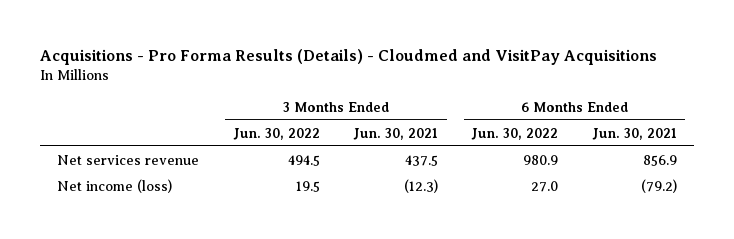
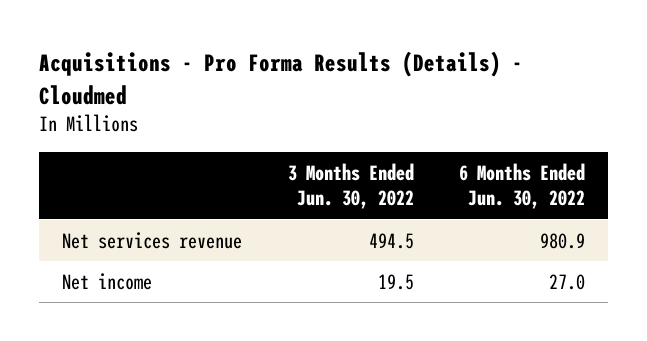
[39,49,657,66] Acquisitions - Pro Forma Results (Details) - Cloudmed and VisitPay Acquisitions -> [39,51,524,105] Acquisitions - Pro Forma Results (Details) - Cloudmed
[352,127,438,140] Jun. 30, 2021 -> none
[591,127,677,140] Jun. 30, 2021 -> none
[57,178,173,193] Net income (loss) -> [62,272,153,290] Net income

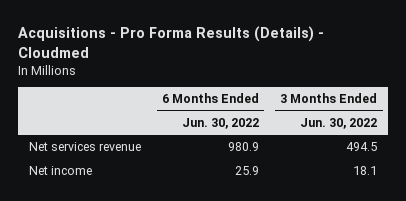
[377,273,414,290] 19.5 -> [353,166,378,176] 18.1
[548,273,585,290] 27.0 -> [235,166,260,176] 25.9

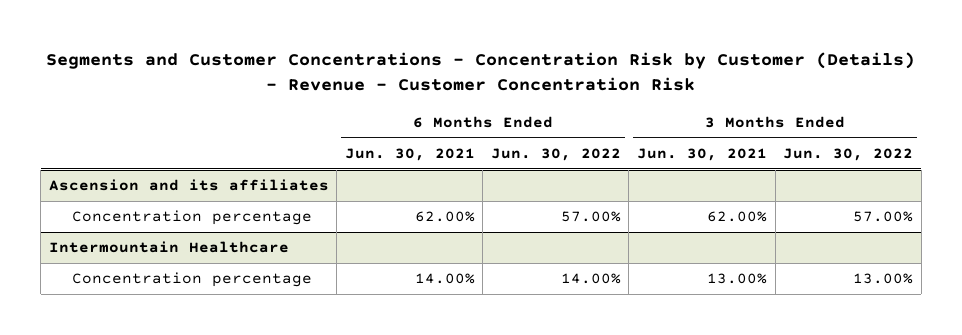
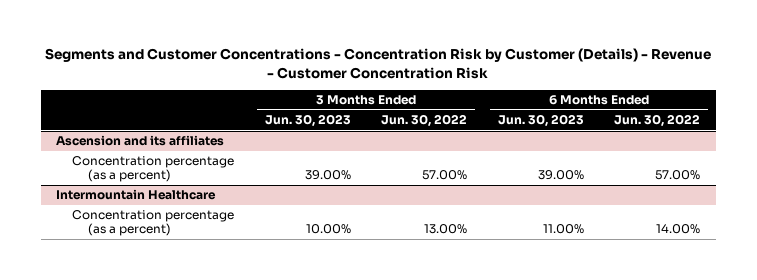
[344,147,475,161] Jun. 30, 2021 -> none
[637,147,768,161] Jun. 30, 2021 -> none
none -> [264,114,351,128] Jun. 30, 2023
none -> [497,114,584,128] Jun. 30, 2023
[71,210,312,226] Concentration percentage -> [72,156,235,183] Concentration percentage (as a percent)
[71,272,312,288] Concentration percentage -> [72,210,235,237] Concentration percentage (as a percent)

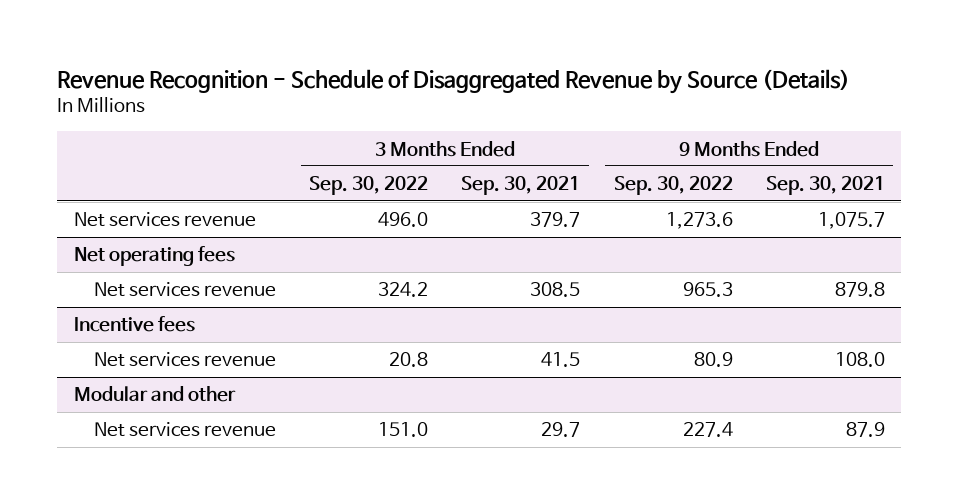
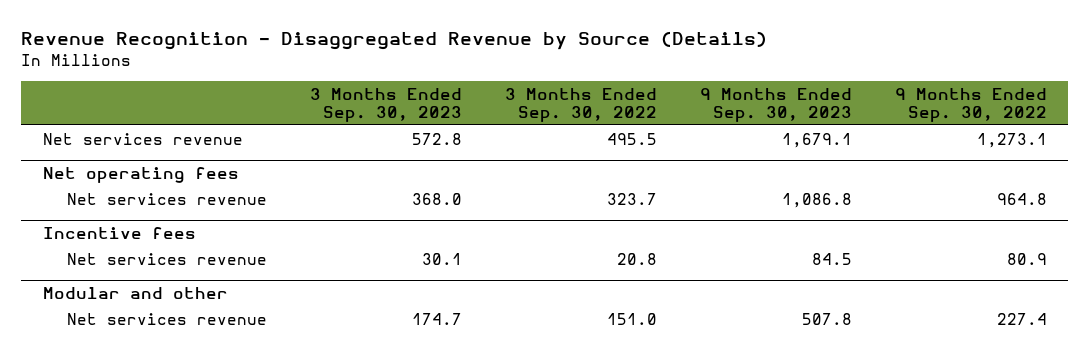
[57,68,851,94] Revenue Recognition - Schedule of Disaggregated Revenue by Source (Details) -> [21,31,768,51] Revenue Recognition - Disaggregated Revenue by Source (Details)
[461,176,581,196] Sep. 30, 2021 -> none
[765,176,885,196] Sep. 30, 2021 -> none
none -> [309,87,462,122] 3 Months Ended Sep. 30, 2023
none -> [699,87,852,122] 9 Months Ended Sep. 30, 2023
[378,212,429,228] 496.0 -> [606,132,657,145] 495.5
[665,212,733,230] 1,273.6 -> [976,132,1047,148] 1,273.1
[378,282,429,298] 324.2 -> [606,192,657,205] 323.7
[682,282,733,298] 965.3 -> [996,192,1047,205] 964.8

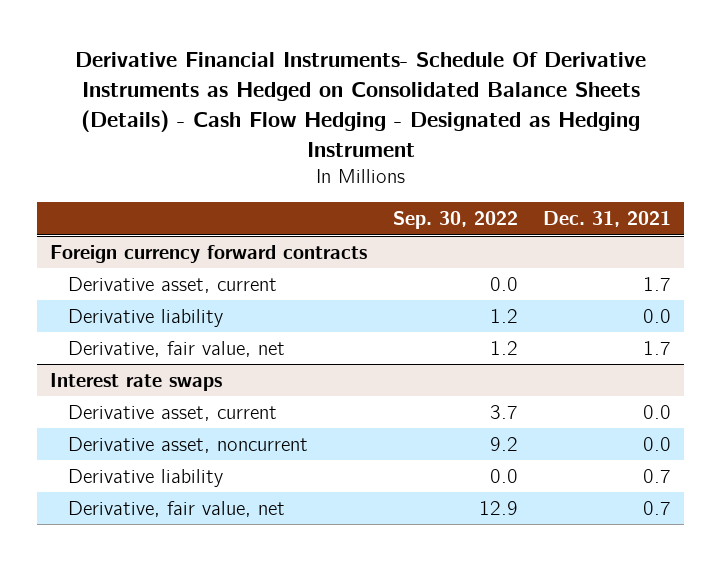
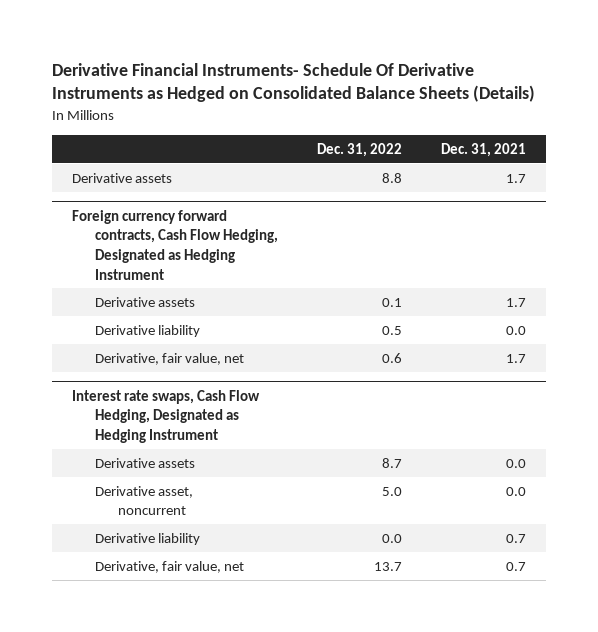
[74,52,646,158] Derivative Financial Instruments- Schedule Of Derivative Instruments as Hedged on Consolidated Balance Sheets (Details) - Cash Flow Hedging - Designated as Hedging Instrument -> [52,62,536,103] Derivative Financial Instruments- Schedule Of Derivative Instruments as Hedged on Consolidated Balance Sheets (Details)
[392,211,518,230] Sep. 30, 2022 -> none
none -> [316,142,402,157] Dec. 31, 2022
[50,244,368,263] Foreign currency forward contracts -> none
[68,276,278,293] Derivative asset, current -> [71,172,172,183] Derivative assets
none -> [71,209,278,280] Foreign currency forward contracts, Cash Flow Hedging, Designated as Hedging Instrument
none -> [94,296,195,307] Derivative assets
[50,372,223,391] Interest rate swaps -> none
none -> [71,389,260,443] Interest rate swaps, Cash Flow Hedging, Designated as Hedging Instrument
[68,404,278,421] Derivative asset, current -> [94,457,195,468] Derivative assets

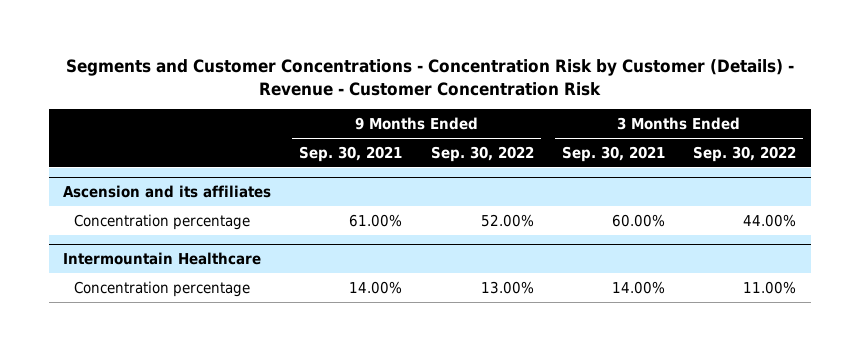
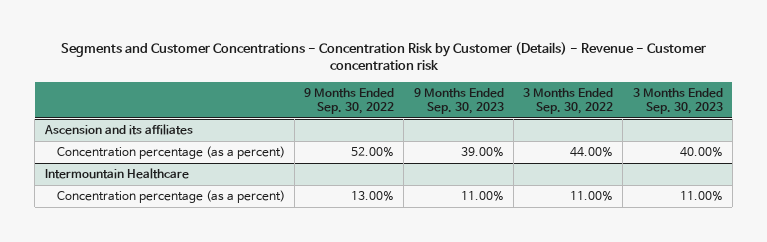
[65,58,794,96] Segments and Customer Concentrations - Concentration Risk by Customer (Details) - Revenue - Customer Concentration Risk -> [60,41,706,71] Segments and Customer Concentrations - Concentration Risk by Customer (Details) - Revenue - Customer concentration risk
[299,145,403,162] Sep. 30, 2021 -> none
[562,145,666,162] Sep. 30, 2021 -> none
none -> [413,87,504,114] 9 Months Ended Sep. 30, 2023
none -> [632,87,723,114] 3 Months Ended Sep. 30, 2023
[73,213,250,230] Concentration percentage -> [56,146,285,160] Concentration percentage (as a percent)
[73,280,250,297] Concentration percentage -> [56,190,285,204] Concentration percentage (as a percent)

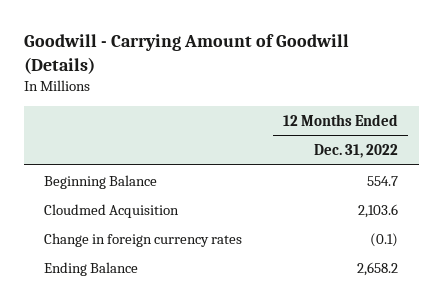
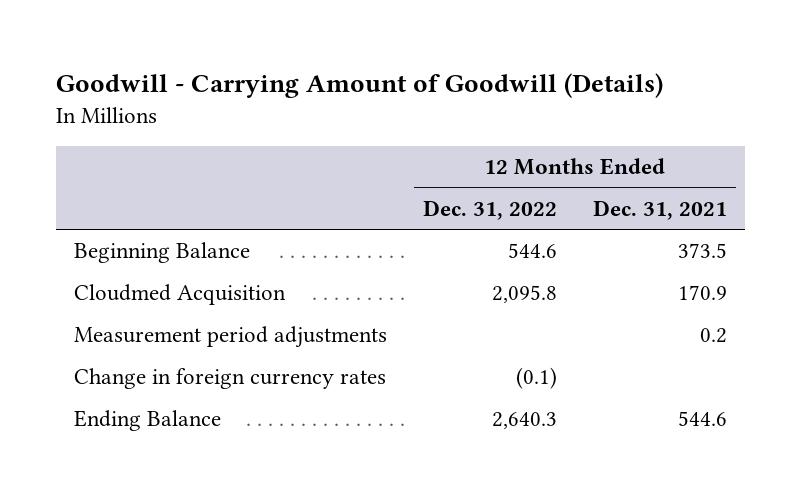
none -> [592,199,727,220] Dec. 31, 2021
[367,175,399,186] 554.7 -> [508,243,558,259] 544.6
[358,203,399,218] 2,103.6 -> [492,285,558,304] 2,095.8
none -> [74,326,388,349] Measurement period adjustments
[357,261,399,276] 2,658.2 -> [492,412,558,430] 2,640.3

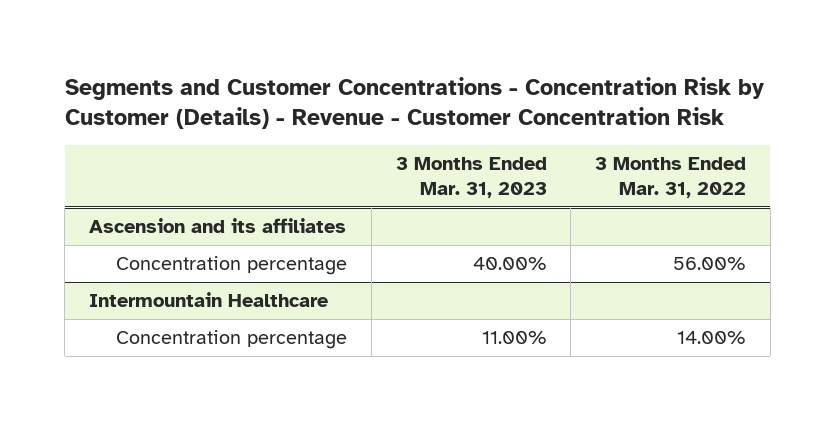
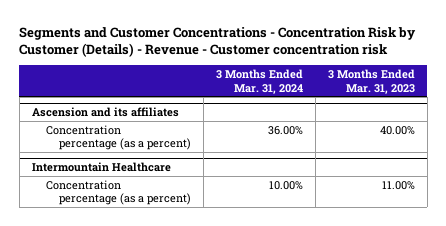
[64,76,764,130] Segments and Customer Concentrations - Concentration Risk by Customer (Details) - Revenue - Customer Concentration Risk -> [19,26,417,58] Segments and Customer Concentrations - Concentration Risk by Customer (Details) - Revenue - Customer concentration risk
[595,156,747,198] 3 Months Ended Mar. 31, 2022 -> none
none -> [216,69,304,94] 3 Months Ended Mar. 31, 2024
[116,255,348,275] Concentration percentage -> [45,124,192,151] Concentration percentage (as a percent)
[116,329,348,349] Concentration percentage -> [45,179,192,206] Concentration percentage (as a percent)

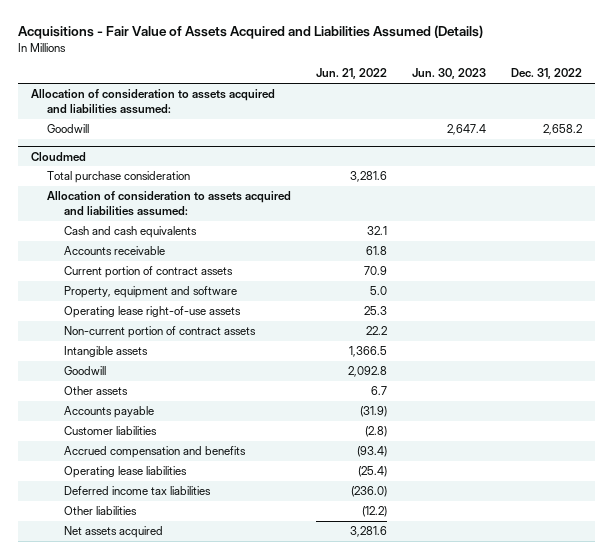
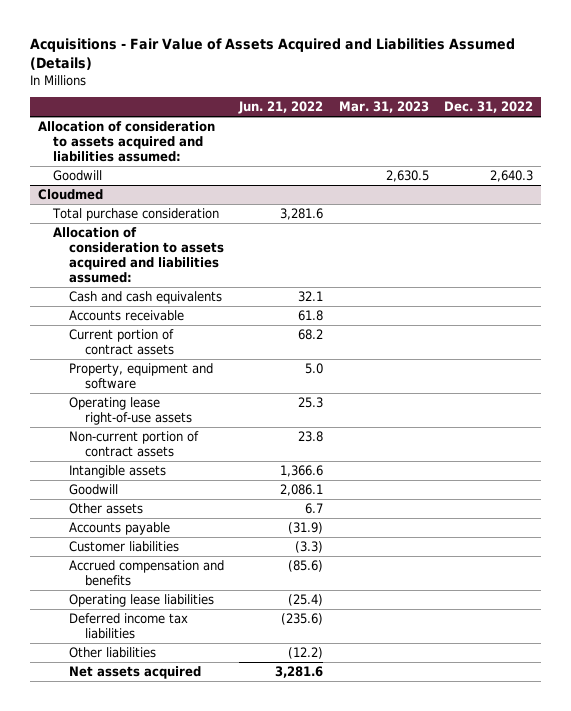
[412,68,487,80] Jun. 30, 2023 -> none
none -> [338,101,429,114] Mar. 31, 2023
[543,124,583,136] 2,658.2 -> [490,170,534,183] 2,640.3
[364,266,388,276] 70.9 -> [298,329,324,341] 68.2
[366,326,388,336] 22.2 -> [298,431,324,443] 23.8
[349,346,388,358] 1,366.5 -> [280,465,324,478] 1,366.6
[348,366,388,378] 2,092.8 -> [280,484,324,497] 2,086.1
[365,426,388,438] (2.8) -> [295,541,324,554] (3.3)
[357,446,388,458] (93.4) -> [288,560,324,573] (85.6)
[351,486,388,498] (236.0) -> [281,613,324,626] (235.6)

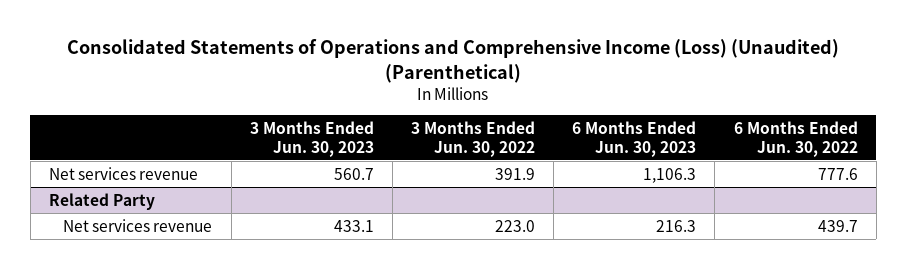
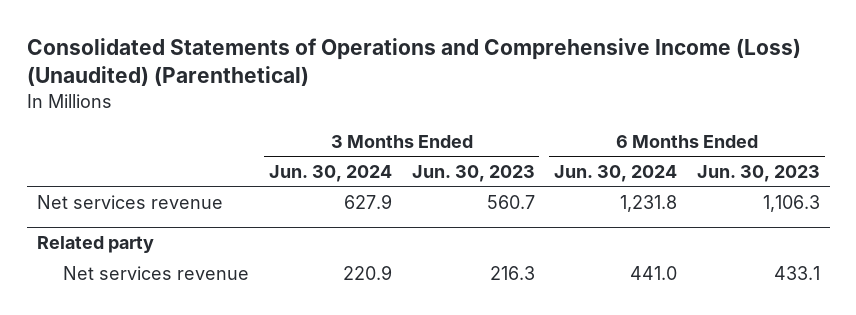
[411,120,536,157] 3 Months Ended Jun. 30, 2022 -> none
[733,120,858,157] 6 Months Ended Jun. 30, 2022 -> none
none -> [268,164,392,182] Jun. 30, 2024
none -> [554,164,678,182] Jun. 30, 2024
[48,192,155,210] Related Party -> [36,236,154,254] Related party
[333,219,374,232] 433.1 -> [489,265,535,280] 216.3
[656,219,697,232] 216.3 -> [773,265,820,280] 433.1

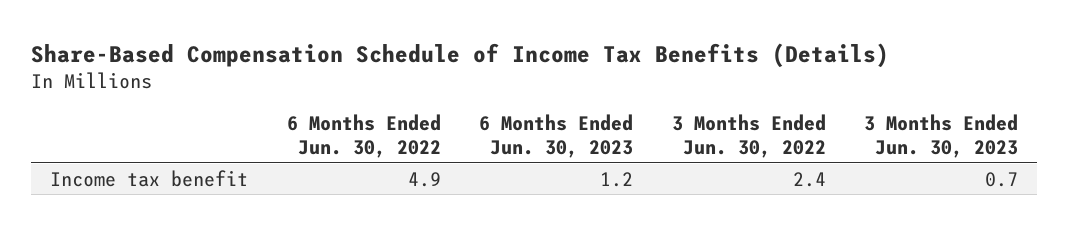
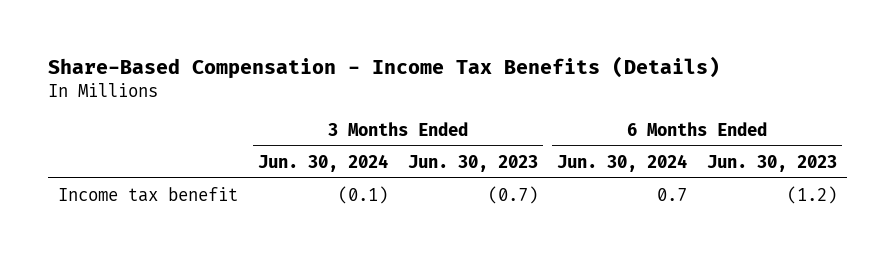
[31,42,890,68] Share-Based Compensation Schedule of Income Tax Benefits (Details) -> [48,56,721,80] Share-Based Compensation - Income Tax Benefits (Details)
[286,113,441,159] 6 Months Ended Jun. 30, 2022 -> none
[671,113,826,159] 3 Months Ended Jun. 30, 2022 -> none
none -> [257,153,388,172] Jun. 30, 2024
none -> [557,153,688,172] Jun. 30, 2024
[600,171,634,187] 1.2 -> [786,185,837,204] (1.2)
[985,171,1019,187] 0.7 -> [487,185,538,204] (0.7)

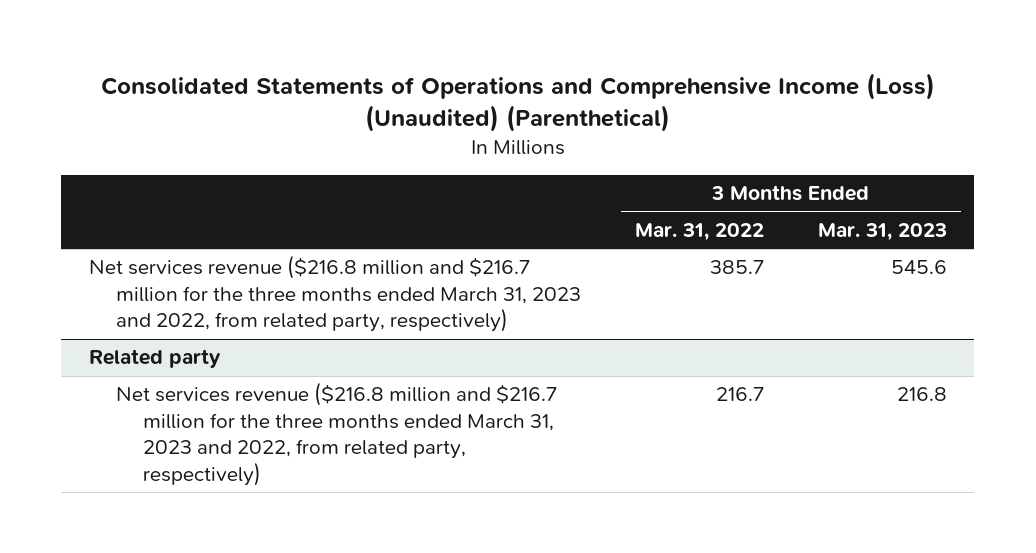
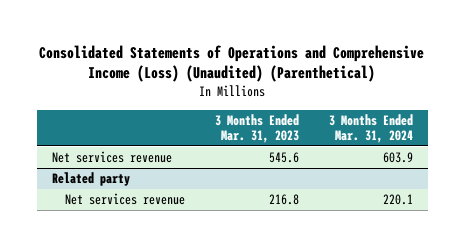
[634,222,764,241] Mar. 31, 2022 -> none
none -> [328,113,413,144] 3 Months Ended Mar. 31, 2024
[88,255,581,333] Net services revenue ($216.8 million and $216.7 million for the three months ended March 31, 2023 and 2022, from related party, respectively) -> [51,150,172,163] Net services revenue
[115,382,557,487] Net services revenue ($216.8 million and $216.7 million for the three months ended March 31, 2023 and 2022, from related party, respectively) -> [64,192,185,205] Net services revenue

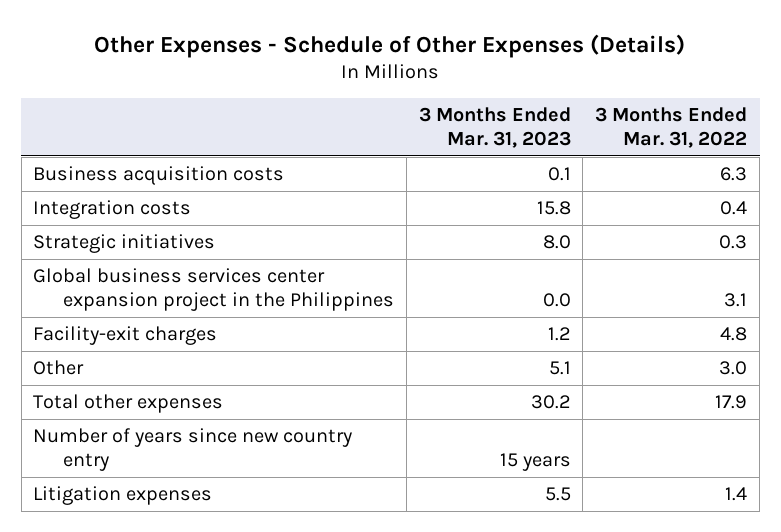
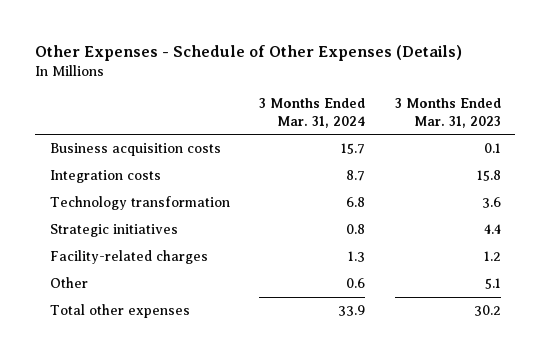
[595,107,748,149] 3 Months Ended Mar. 31, 2022 -> none
none -> [259,98,366,128] 3 Months Ended Mar. 31, 2024
[33,268,395,311] Global business services center expansion project in the Philippines -> none
none -> [49,196,230,211] Technology transformation
[542,235,571,250] 8.0 -> [483,224,501,235] 4.4
[33,326,218,346] Facility-exit charges -> [49,250,208,265] Facility-related charges
[33,428,353,471] Number of years since new country entry -> none
[33,486,213,506] Litigation expenses -> none

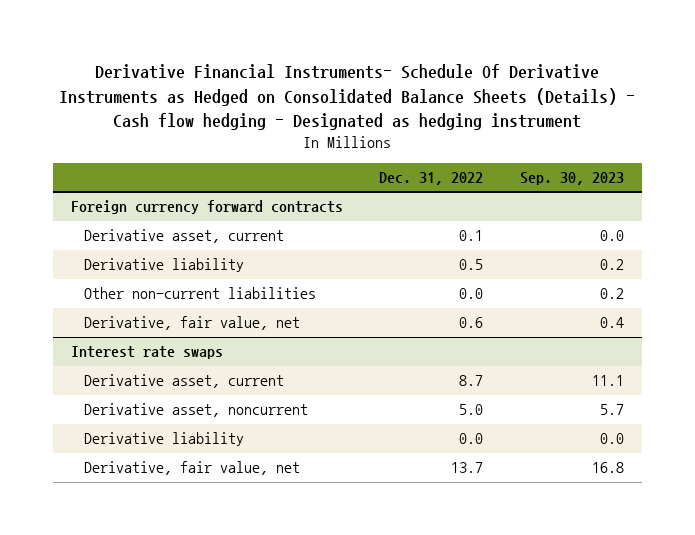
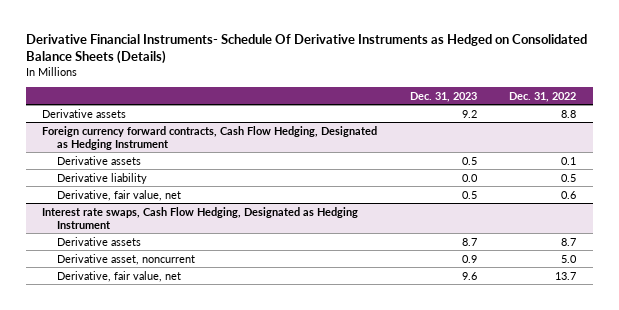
[59,64,636,130] Derivative Financial Instruments- Schedule Of Derivative Instruments as Hedged on Consolidated Balance Sheets (Details) - Cash flow hedging - Designated as hedging instrument -> [26,33,588,65] Derivative Financial Instruments- Schedule Of Derivative Instruments as Hedged on Consolidated Balance Sheets (Details)
[519,172,624,186] Sep. 30, 2023 -> none
none -> [409,91,477,102] Dec. 31, 2023
[71,200,344,215] Foreign currency forward contracts -> none
[84,229,285,244] Derivative asset, current -> [42,108,127,118] Derivative assets
[459,230,484,242] 0.1 -> [561,109,577,118] 8.8
none -> [42,125,378,150] Foreign currency forward contracts, Cash Flow Hedging, Designated as Hedging Instrument
none -> [57,155,142,165] Derivative assets
[84,287,317,300] Other non-current liabilities -> none
[71,346,224,360] Interest rate swaps -> none
none -> [42,206,359,229] Interest rate swaps, Cash Flow Hedging, Designated as Hedging Instrument
[84,374,285,389] Derivative asset, current -> [57,236,142,246] Derivative assets
[84,432,245,447] Derivative liability -> none

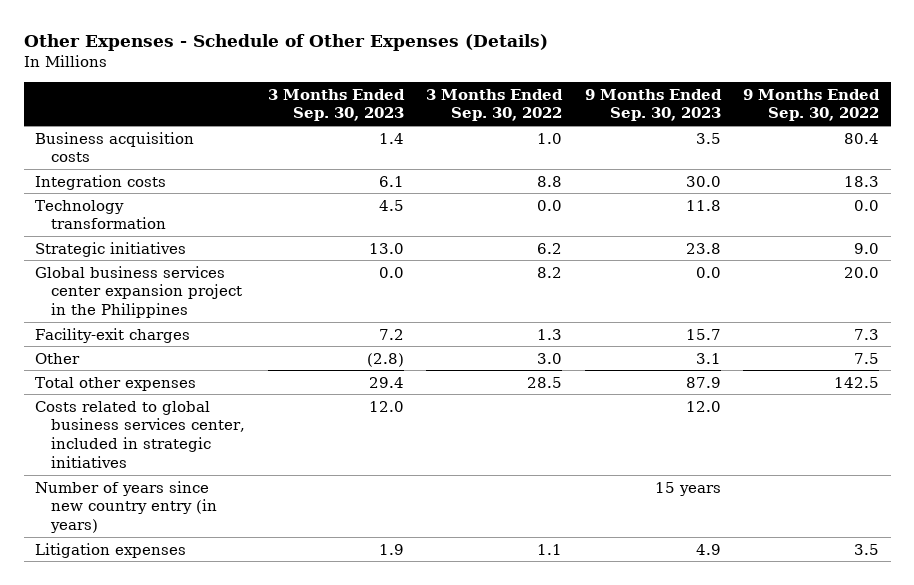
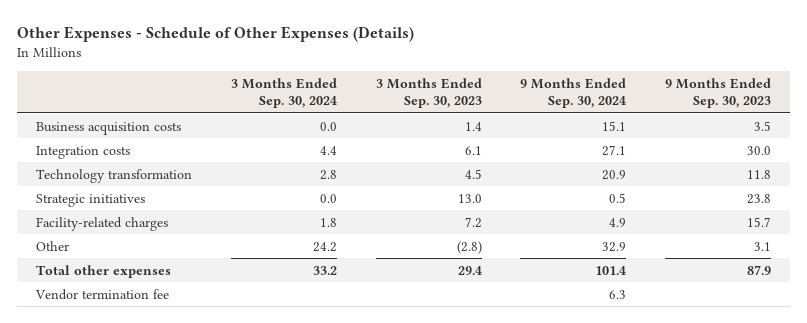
[426,88,564,122] 3 Months Ended Sep. 30, 2022 -> none
[743,88,881,122] 9 Months Ended Sep. 30, 2022 -> none
none -> [231,77,338,108] 3 Months Ended Sep. 30, 2024
none -> [520,77,627,108] 9 Months Ended Sep. 30, 2024
[35,265,243,319] Global business services center expansion project in the Philippines -> none
[35,327,191,343] Facility-exit charges -> [36,216,169,231] Facility-related charges
[35,400,246,469] Costs related to global business services center, included in strategic initiatives -> none
[35,480,218,534] Number of years since new country entry (in years) -> none
[35,542,187,558] Litigation expenses -> none
none -> [35,288,170,300] Vendor termination fee

